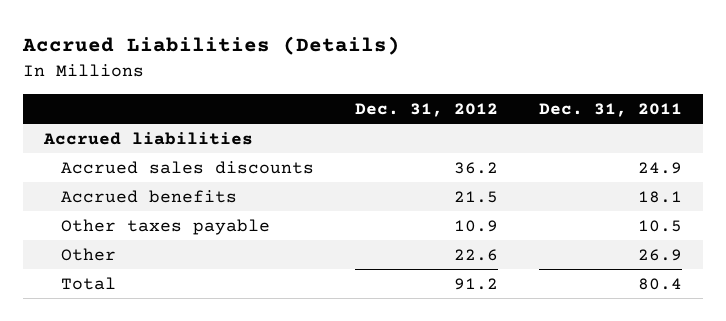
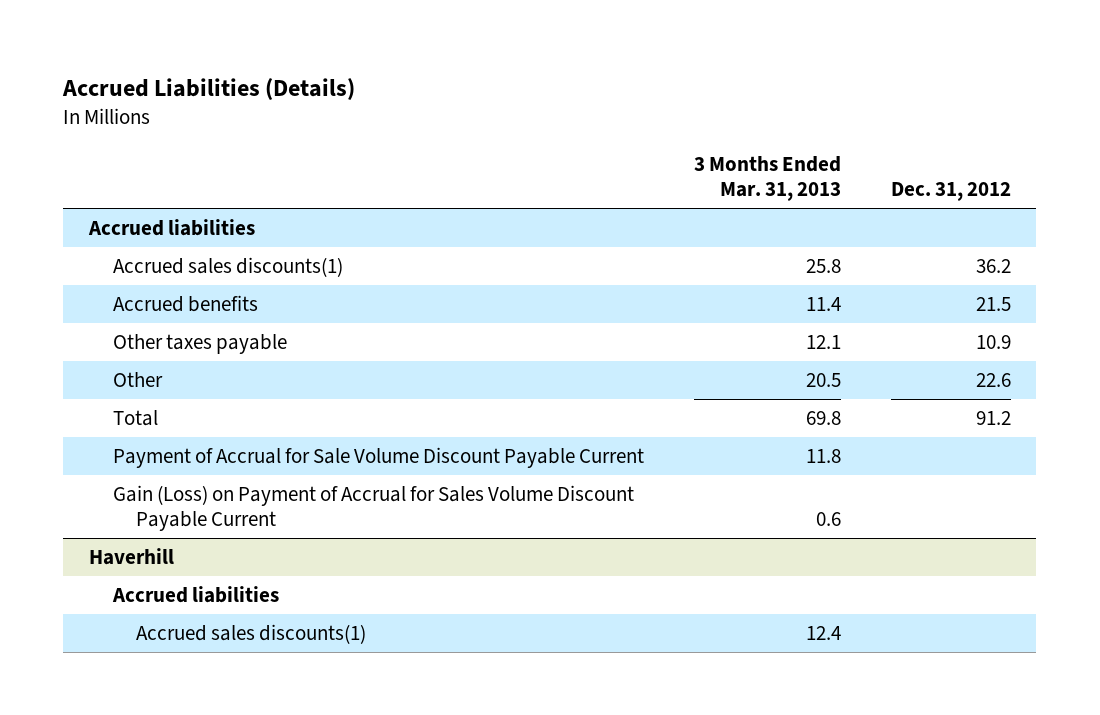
[539,102,683,117] Dec. 31, 2011 -> none
none -> [693,155,841,202] 3 Months Ended Mar. 31, 2013
[60,160,314,174] Accrued sales discounts -> [112,256,343,277] Accrued sales discounts(1)
none -> [112,446,644,468] Payment of Accrual for Sale Volume Discount Payable Current
none -> [112,484,634,532] Gain (Loss) on Payment of Accrual for Sales Volume Discount Payable Current
none -> [88,547,174,565] Haverhill
none -> [111,585,279,603] Accrued liabilities
none -> [136,623,367,644] Accrued sales discounts(1)

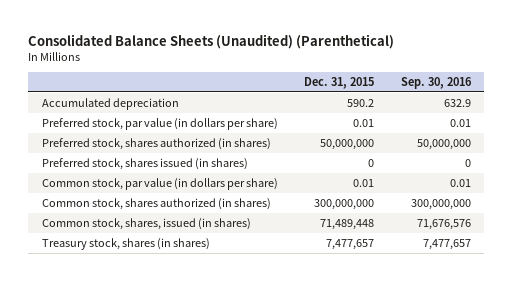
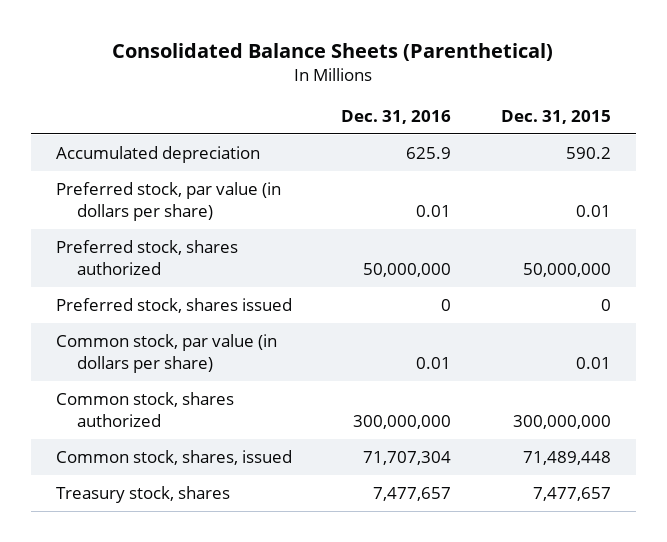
[28,33,395,49] Consolidated Balance Sheets (Unaudited) (Parenthetical) -> [112,42,554,61] Consolidated Balance Sheets (Parenthetical)
[400,77,472,90] Sep. 30, 2016 -> none
none -> [341,110,452,125] Dec. 31, 2016
[41,137,271,150] Preferred stock, shares authorized (in shares) -> [55,239,238,275] Preferred stock, shares authorized
[41,157,248,170] Preferred stock, shares issued (in shares) -> [55,297,292,313] Preferred stock, shares issued
[41,197,271,210] Common stock, shares authorized (in shares) -> [55,391,234,427] Common stock, shares authorized
[41,217,251,230] Common stock, shares, issued (in shares) -> [55,449,292,465] Common stock, shares, issued
[41,237,210,250] Treasury stock, shares (in shares) -> [55,485,230,503] Treasury stock, shares

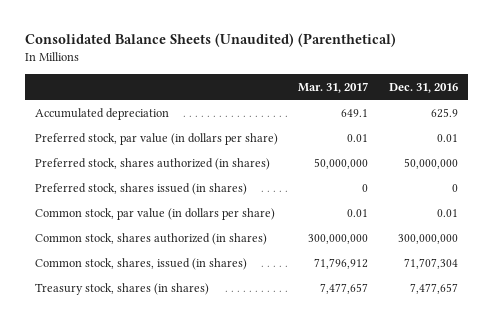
[112,42,554,61] Consolidated Balance Sheets (Parenthetical) -> [24,33,396,48] Consolidated Balance Sheets (Unaudited) (Parenthetical)
[500,110,611,125] Dec. 31, 2015 -> none
none -> [298,81,369,93] Mar. 31, 2017
[55,239,238,275] Preferred stock, shares authorized -> [35,157,271,170] Preferred stock, shares authorized (in shares)
[55,297,292,313] Preferred stock, shares issued -> [35,182,248,195] Preferred stock, shares issued (in shares)
[55,391,234,427] Common stock, shares authorized -> [35,232,268,245] Common stock, shares authorized (in shares)
[55,449,292,465] Common stock, shares, issued -> [35,257,248,270] Common stock, shares, issued (in shares)
[55,485,230,503] Treasury stock, shares -> [35,282,210,295] Treasury stock, shares (in shares)

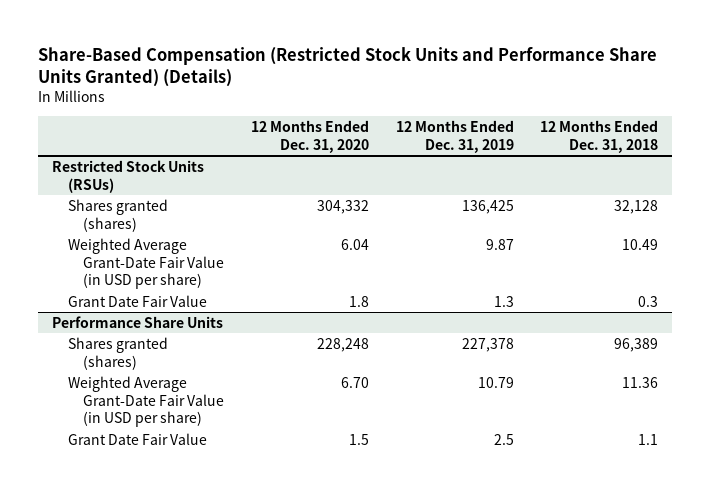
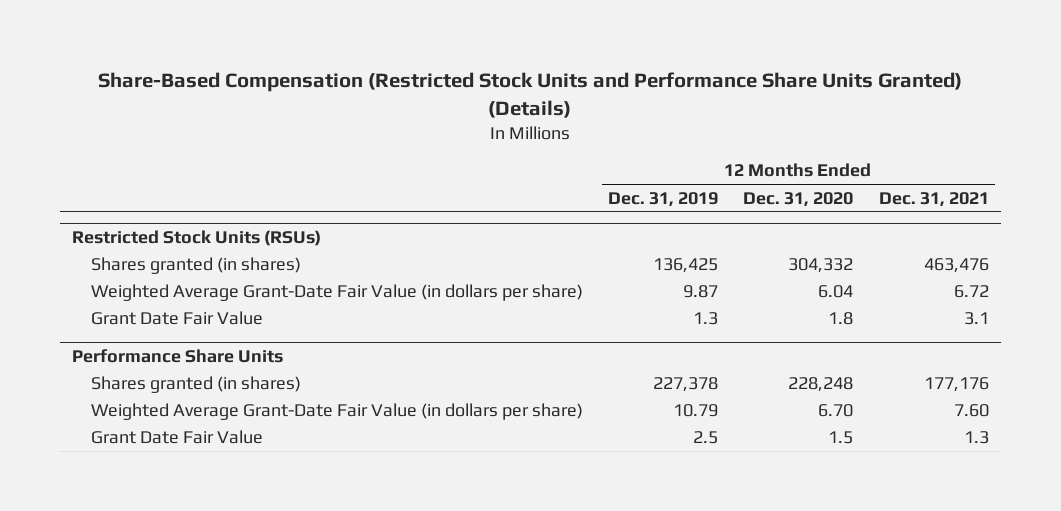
[540,119,659,153] 12 Months Ended Dec. 31, 2018 -> none
none -> [878,191,989,207] Dec. 31, 2021
[67,198,168,232] Shares granted (shares) -> [91,257,302,275] Shares granted (in shares)
[67,237,225,290] Weighted Average Grant-Date Fair Value (in USD per share) -> [91,284,584,302] Weighted Average Grant-Date Fair Value (in dollars per share)
[67,336,168,370] Shares granted (shares) -> [91,376,302,394] Shares granted (in shares)
[67,375,225,428] Weighted Average Grant-Date Fair Value (in USD per share) -> [91,403,584,421] Weighted Average Grant-Date Fair Value (in dollars per share)

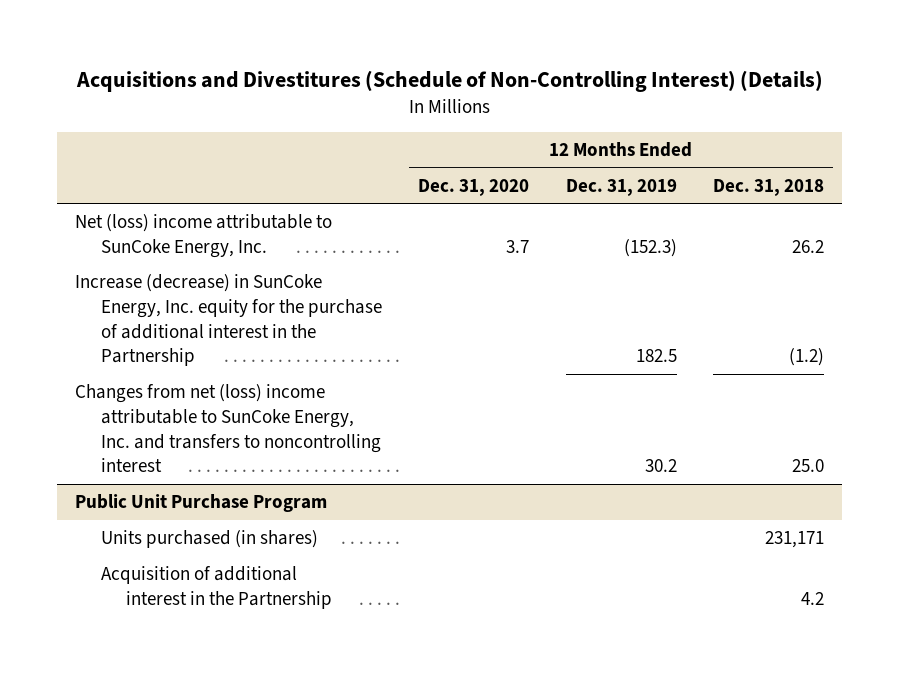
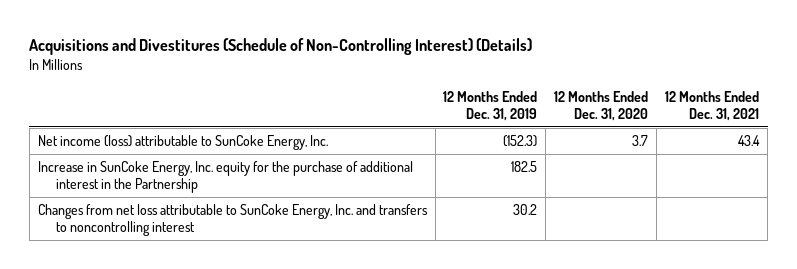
[712,178,824,196] Dec. 31, 2018 -> none
none -> [665,91,760,121] 12 Months Ended Dec. 31, 2021
[75,494,328,513] Public Unit Purchase Program -> none
[100,530,318,549] Units purchased (in shares) -> none
[100,566,333,609] Acquisition of additional interest in the Partnership -> none
[75,214,333,258] Net (loss) income attributable to SunCoke Energy, Inc. -> [37,135,328,151] Net income (loss) attributable to SunCoke Energy, Inc.
[75,274,382,367] Increase (decrease) in SunCoke Energy, Inc. equity for the purchase of additional interest in the Partnership -> [37,161,413,193] Increase in SunCoke Energy, Inc. equity for the purchase of additional interest in the Partnership
[75,384,381,473] Changes from net (loss) income attributable to SunCoke Energy, Inc. and transfers to noncontrolling interest -> [37,204,428,236] Changes from net loss attributable to SunCoke Energy, Inc. and transfers to noncontrolling interest

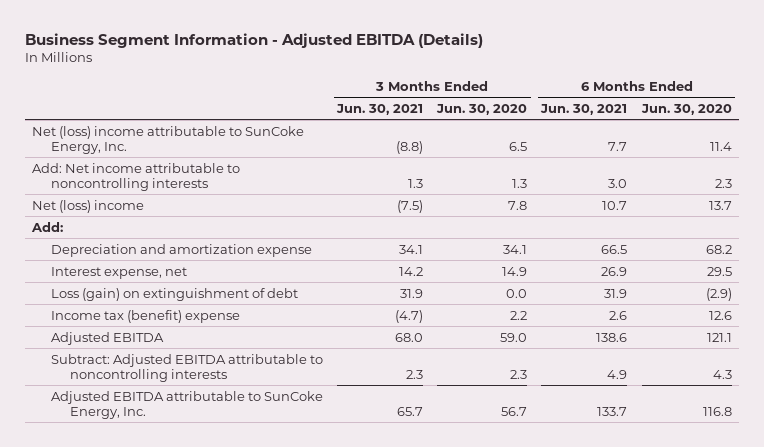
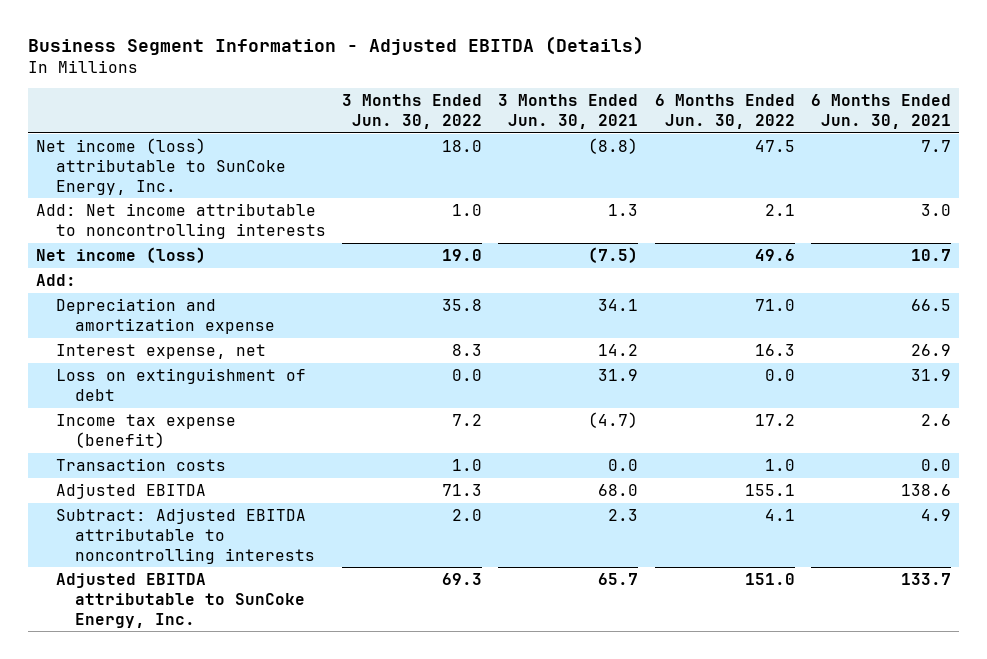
[436,103,528,115] Jun. 30, 2020 -> none
[640,103,732,115] Jun. 30, 2020 -> none
none -> [342,94,483,130] 3 Months Ended Jun. 30, 2022
none -> [654,94,795,130] 6 Months Ended Jun. 30, 2022
[32,125,305,154] Net (loss) income attributable to SunCoke Energy, Inc. -> [36,137,286,195] Net income (loss) attributable to SunCoke Energy, Inc.
[32,199,145,213] Net (loss) income -> [36,246,207,263] Net income (loss)
[50,287,298,301] Loss (gain) on extinguishment of debt -> [55,367,306,401] Loss on extinguishment of debt
[50,309,240,323] Income tax (benefit) expense -> [55,413,236,448] Income tax expense (benefit)
none -> [55,457,226,471] Transaction costs

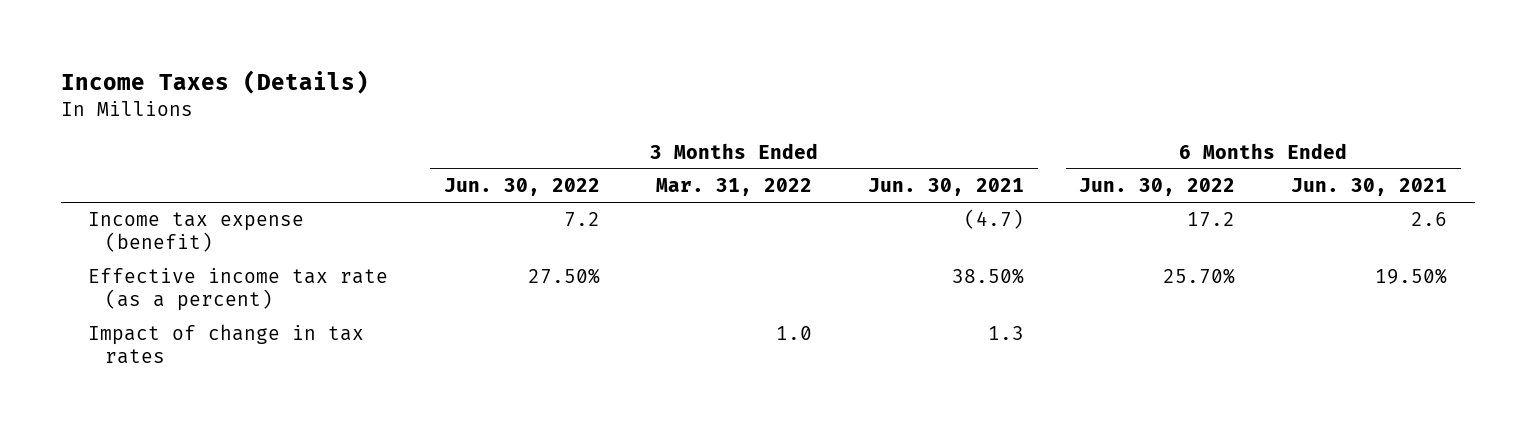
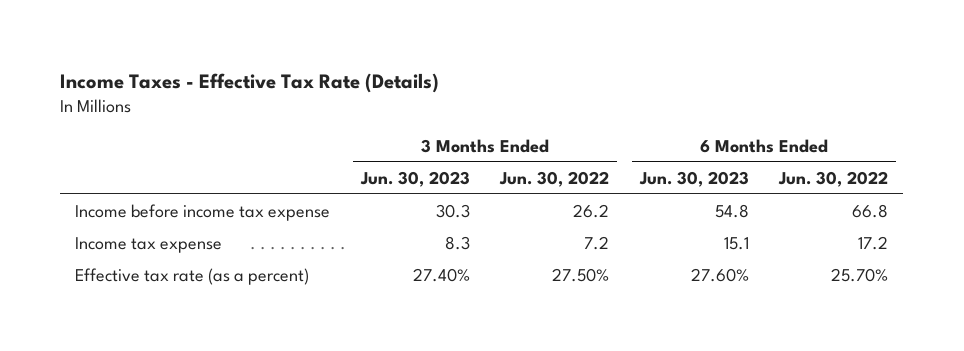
[60,70,369,95] Income Taxes (Details) -> [60,72,440,93] Income Taxes - Effective Tax Rate (Details)
[655,178,812,197] Mar. 31, 2022 -> none
[867,178,1024,197] Jun. 30, 2021 -> none
[1291,178,1448,197] Jun. 30, 2021 -> none
none -> [359,170,470,187] Jun. 30, 2023
none -> [638,170,749,187] Jun. 30, 2023
[88,324,365,365] Impact of change in tax rates -> none
none -> [75,203,331,221] Income before income tax expense
[88,212,305,253] Income tax expense (benefit) -> [75,236,223,253] Income tax expense
[88,268,389,312] Effective income tax rate (as a percent) -> [75,267,310,285] Effective tax rate (as a percent)

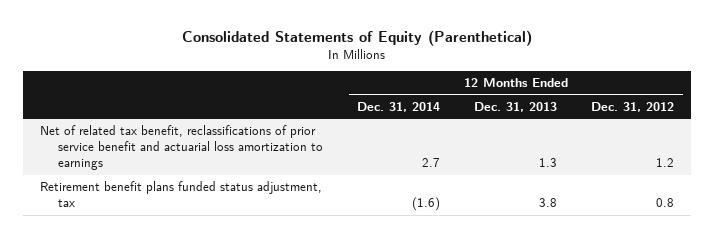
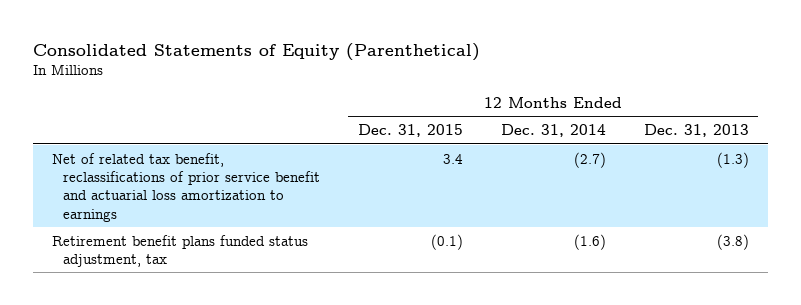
[591,101,675,112] Dec. 31, 2012 -> none
none -> [357,124,463,138] Dec. 31, 2015
[422,158,441,168] 2.7 -> [573,151,606,168] (2.7)
[539,158,558,168] 1.3 -> [716,151,749,168] (1.3)
[539,198,558,208] 3.8 -> [716,233,749,250] (3.8)

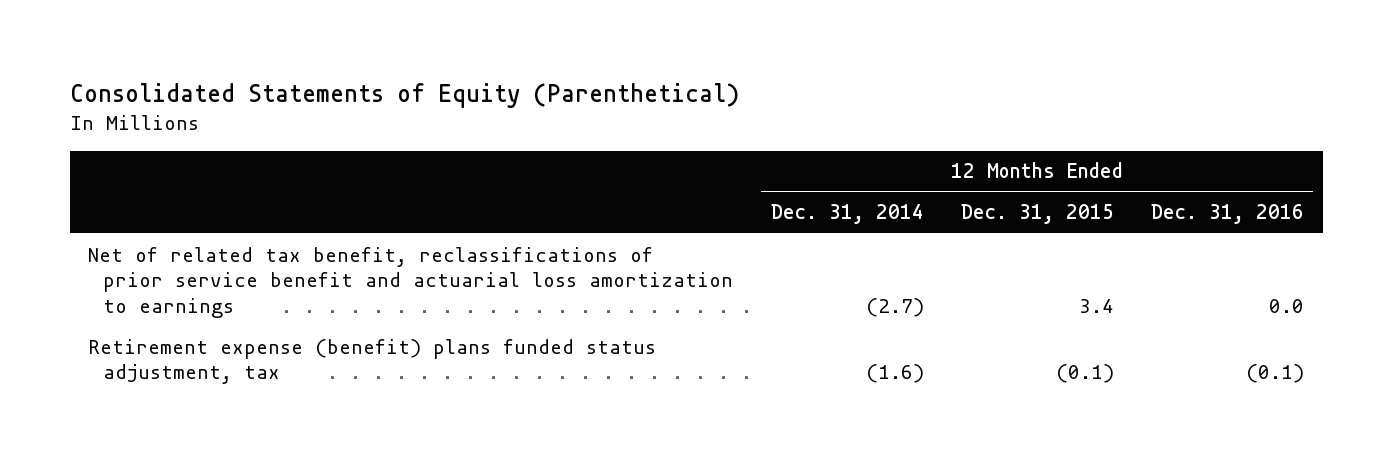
[643,124,749,138] Dec. 31, 2013 -> none
none -> [1151,204,1305,225] Dec. 31, 2016
[52,234,309,267] Retirement benefit plans funded status adjustment, tax -> [88,338,657,385] Retirement expense (benefit) plans funded status adjustment, tax

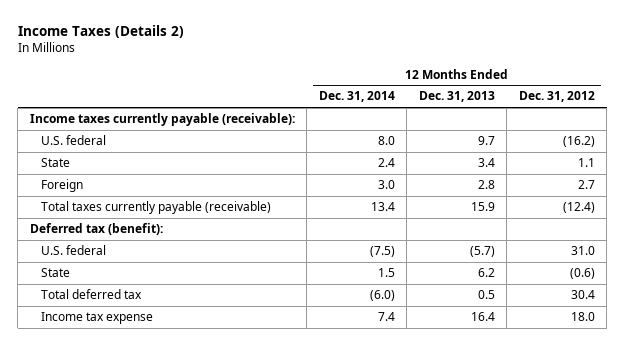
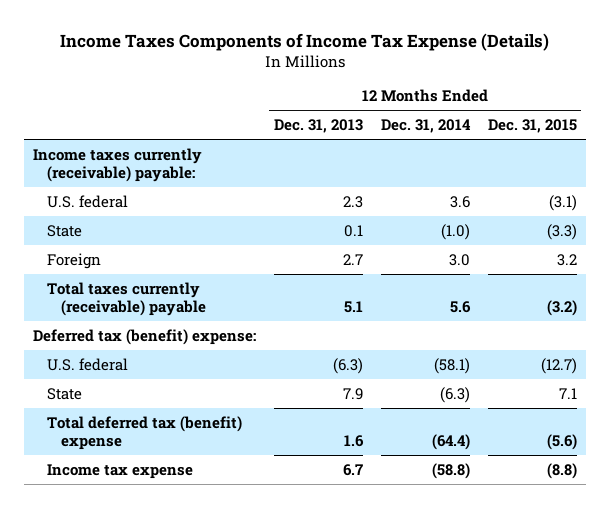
[17,24,184,38] Income Taxes (Details 2) -> [59,32,549,51] Income Taxes Components of Income Tax Expense (Details)
[518,91,595,103] Dec. 31, 2012 -> none
none -> [487,119,577,134] Dec. 31, 2015
[29,113,295,127] Income taxes currently payable (receivable): -> [32,147,202,182] Income taxes currently (receivable) payable:
[377,136,395,146] 8.0 -> [449,195,470,208] 3.6
[477,136,495,146] 9.7 -> [342,195,363,208] 2.3
[377,158,395,168] 2.4 -> [440,223,470,240] (1.0)
[477,158,495,168] 3.4 -> [343,224,363,237] 0.1
[477,180,495,190] 2.8 -> [342,253,363,265] 2.7
[41,201,272,215] Total taxes currently payable (receivable) -> [46,281,207,316] Total taxes currently (receivable) payable
[370,202,395,212] 13.4 -> [449,300,471,313] 5.6
[470,202,495,212] 15.9 -> [343,300,363,313] 5.1
[29,223,163,236] Deferred tax (benefit): -> [32,328,256,345] Deferred tax (benefit) expense:
[369,246,395,258] (7.5) -> [433,357,470,374] (58.1)
[469,246,495,258] (5.7) -> [332,357,363,374] (6.3)
[377,268,395,278] 1.5 -> [439,386,470,403] (6.3)
[477,268,495,278] 6.2 -> [342,387,363,400] 7.9
[41,289,143,300] Total deferred tax -> [46,415,242,450] Total deferred tax (benefit) expense
[369,290,395,302] (6.0) -> [431,433,470,450] (64.4)
[477,290,495,300] 0.5 -> [343,434,364,447] 1.6
[377,312,395,322] 7.4 -> [431,462,470,479] (58.8)
[470,312,495,322] 16.4 -> [342,463,363,476] 6.7

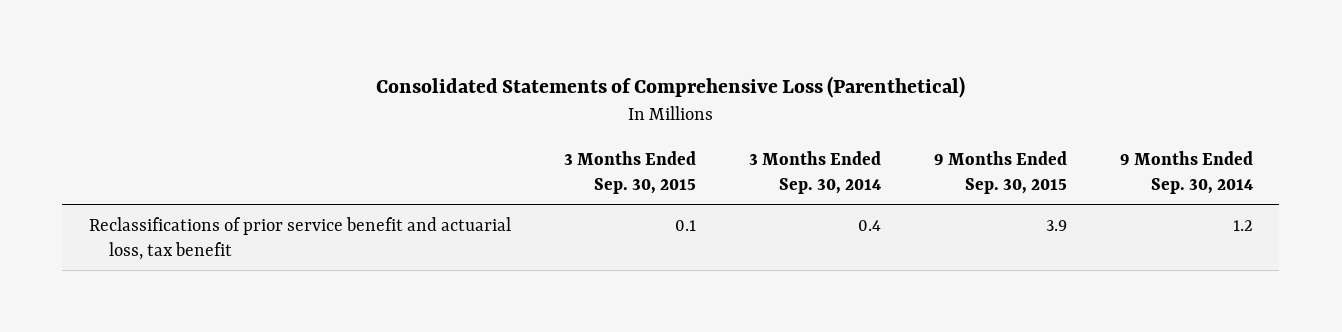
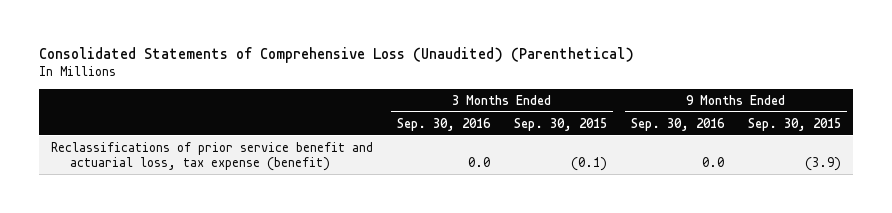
[375,75,965,98] Consolidated Statements of Comprehensive Loss (Parenthetical) -> [38,46,634,63] Consolidated Statements of Comprehensive Loss (Unaudited) (Parenthetical)
[748,151,881,194] 3 Months Ended Sep. 30, 2014 -> none
[1119,151,1253,194] 9 Months Ended Sep. 30, 2014 -> none
none -> [396,117,491,131] Sep. 30, 2016
none -> [631,117,726,131] Sep. 30, 2016
[88,216,511,260] Reclassifications of prior service benefit and actuarial loss, tax benefit -> [50,141,373,171] Reclassifications of prior service benefit and actuarial loss, tax expense (benefit)
[674,219,696,231] 0.1 -> [570,156,607,171] (0.1)
[1045,219,1067,231] 3.9 -> [805,156,842,171] (3.9)

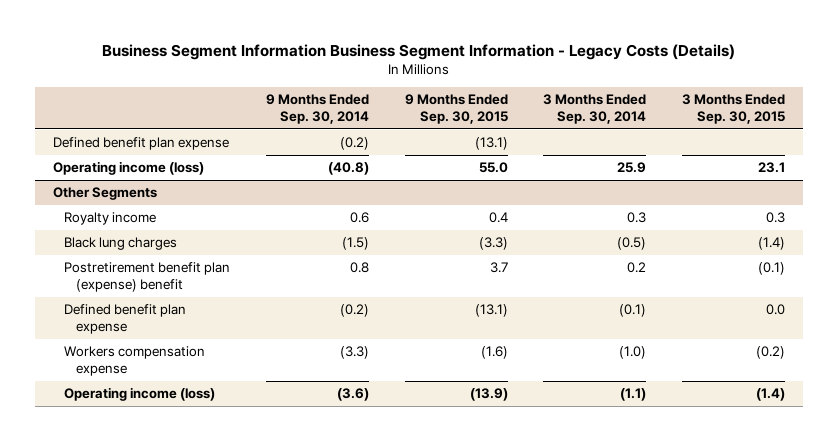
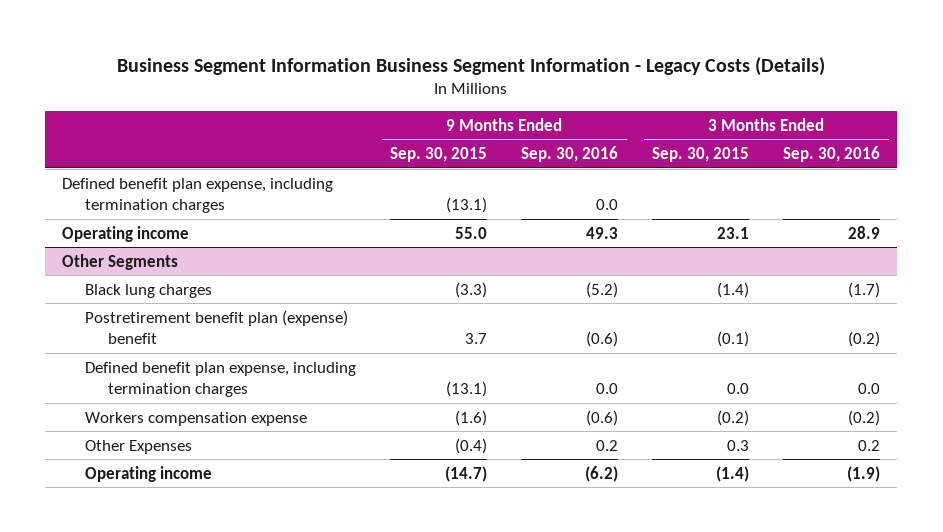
[265,94,369,125] 9 Months Ended Sep. 30, 2014 -> none
[543,94,647,125] 3 Months Ended Sep. 30, 2014 -> none
none -> [521,146,619,163] Sep. 30, 2016
none -> [783,146,881,163] Sep. 30, 2016
[52,137,229,151] Defined benefit plan expense -> [62,177,334,214] Defined benefit plan expense, including termination charges
[52,161,204,176] Operating income (loss) -> [62,225,190,242] Operating income
[64,212,157,226] Royalty income -> none
[64,304,187,335] Defined benefit plan expense -> [85,361,357,398] Defined benefit plan expense, including termination charges
none -> [85,439,193,454] Other Expenses
[64,387,216,402] Operating income (loss) -> [85,465,213,482] Operating income
[469,388,508,402] (13.9) -> [445,465,488,482] (14.7)

